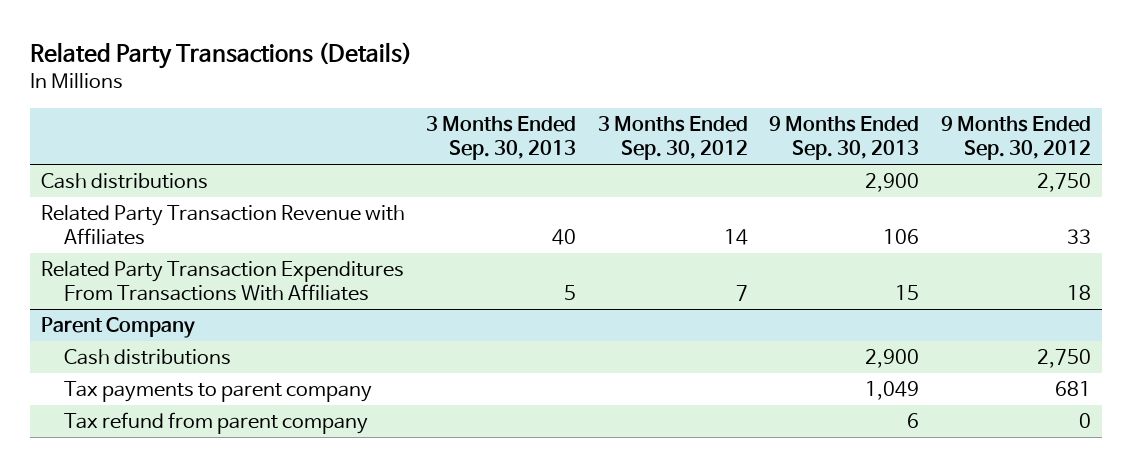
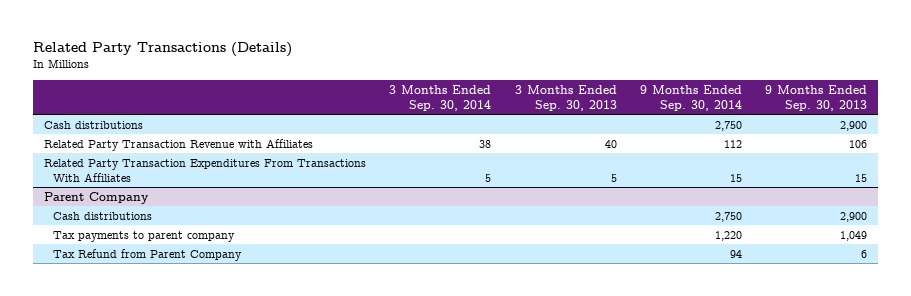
[597,116,748,161] 3 Months Ended Sep. 30, 2012 -> none
[940,116,1091,161] 9 Months Ended Sep. 30, 2012 -> none
none -> [389,84,492,112] 3 Months Ended Sep. 30, 2014
none -> [639,84,742,112] 9 Months Ended Sep. 30, 2014
[63,412,368,435] Tax refund from parent company -> [53,248,243,261] Tax Refund from Parent Company

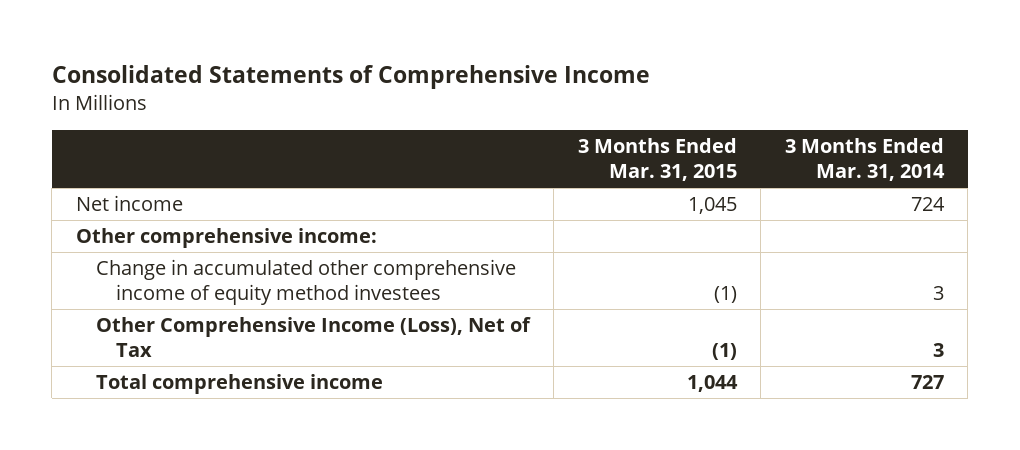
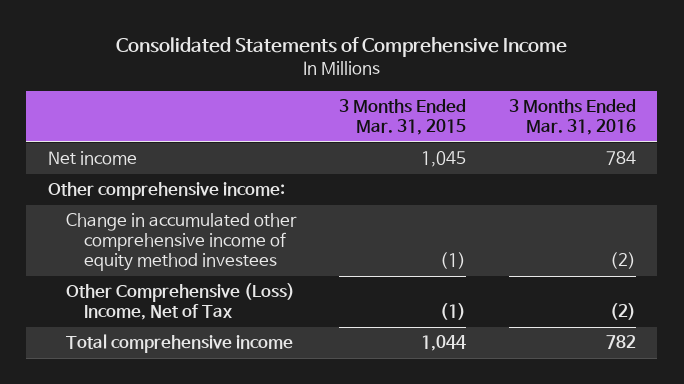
[784,138,945,182] 3 Months Ended Mar. 31, 2014 -> none
none -> [508,99,636,136] 3 Months Ended Mar. 31, 2016
[95,317,531,358] Other Comprehensive Income (Loss), Net of Tax -> [65,283,295,321] Other Comprehensive (Loss) Income, Net of Tax

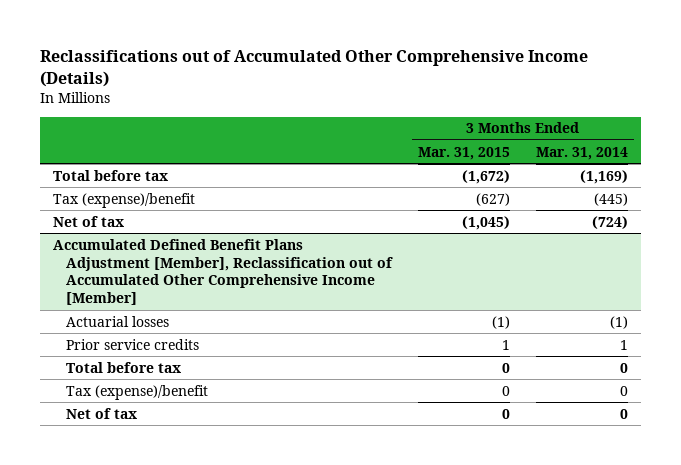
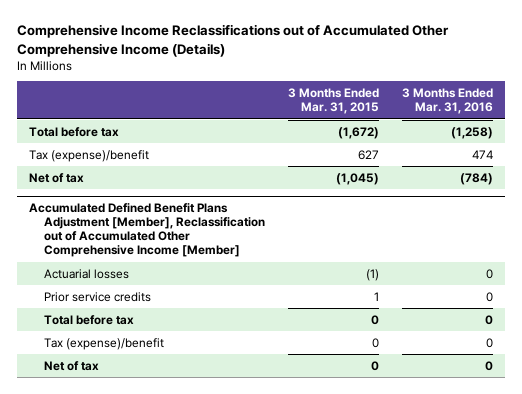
[39,49,588,87] Reclassifications out of Accumulated Other Comprehensive Income (Details) -> [17,24,450,57] Comprehensive Income Reclassifications out of Accumulated Other Comprehensive Income (Details)
[535,146,628,160] Mar. 31, 2014 -> none
none -> [402,88,494,115] 3 Months Ended Mar. 31, 2016
[476,192,511,206] (627) -> [358,149,380,160] 627

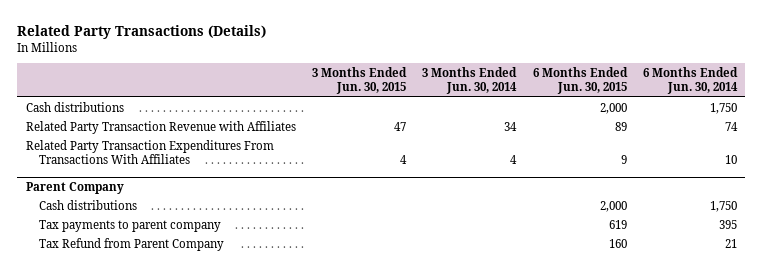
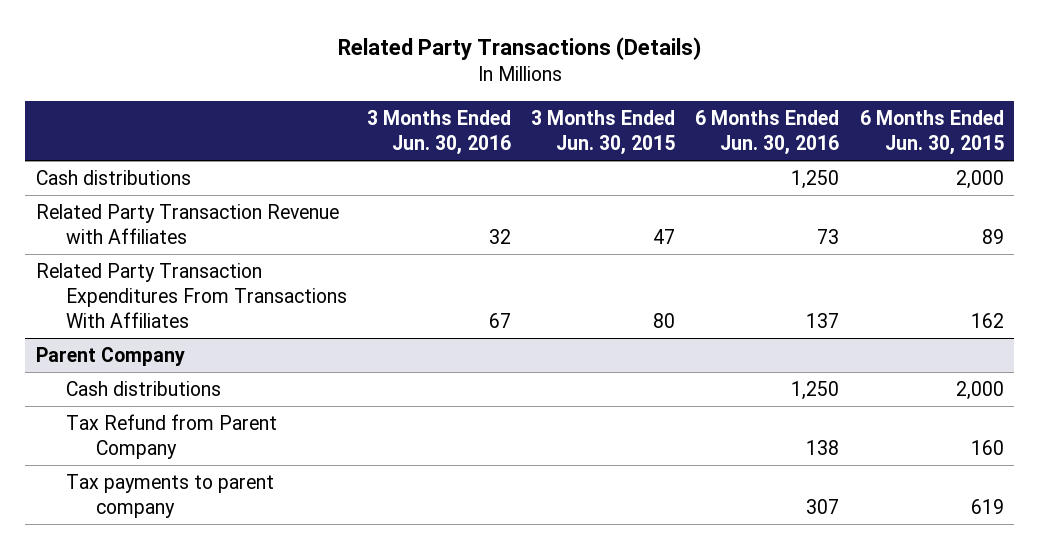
[422,67,518,95] 3 Months Ended Jun. 30, 2014 -> none
[643,67,739,95] 6 Months Ended Jun. 30, 2014 -> none
none -> [367,109,512,155] 3 Months Ended Jun. 30, 2016
none -> [695,109,840,155] 6 Months Ended Jun. 30, 2016
[399,155,407,165] 4 -> [653,312,676,328] 80
[620,155,627,165] 9 -> [970,312,1004,328] 162
[39,219,222,232] Tax payments to parent company -> [65,474,274,518] Tax payments to parent company

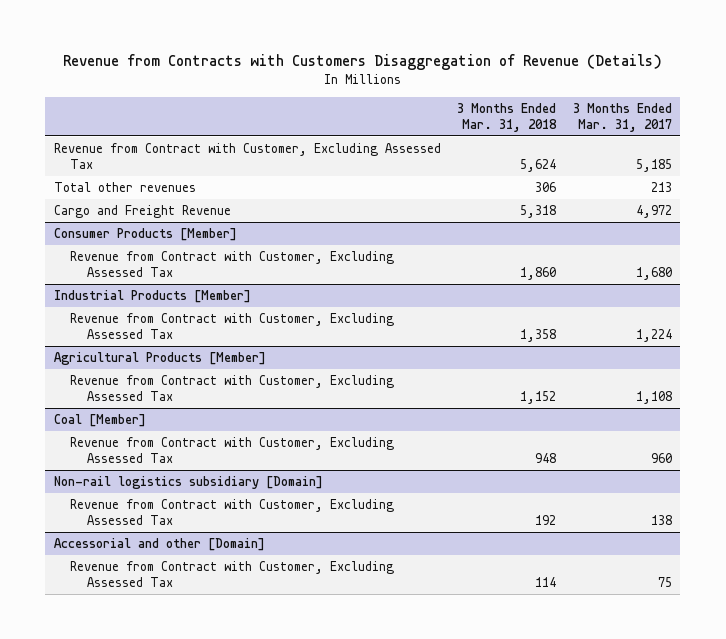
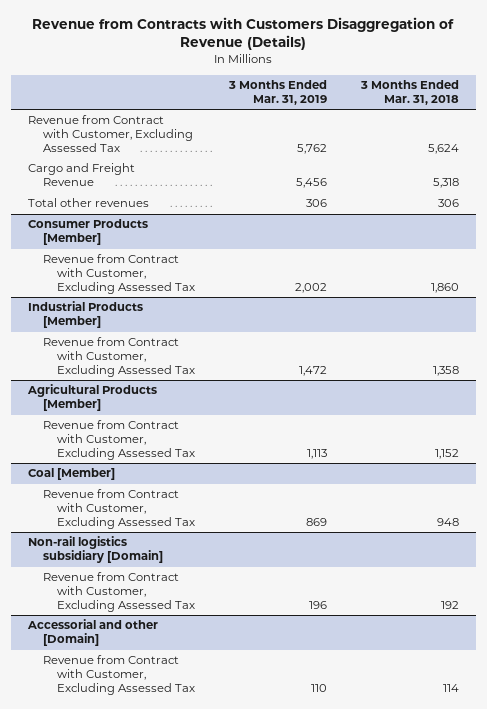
[572,102,672,132] 3 Months Ended Mar. 31, 2017 -> none
none -> [227,80,327,106] 3 Months Ended Mar. 31, 2019
[53,182,196,193] Total other revenues -> [28,198,150,208] Total other revenues

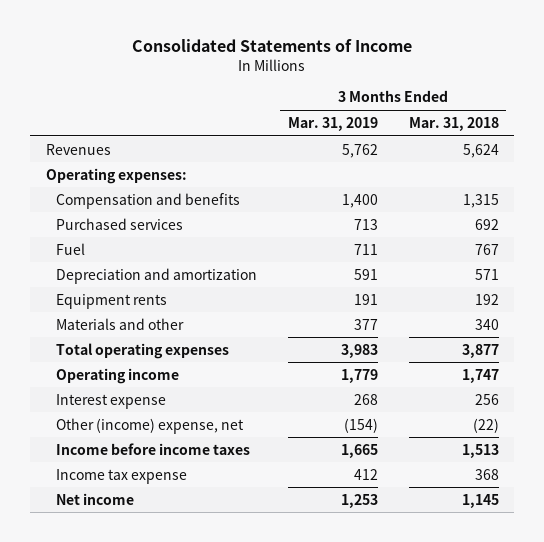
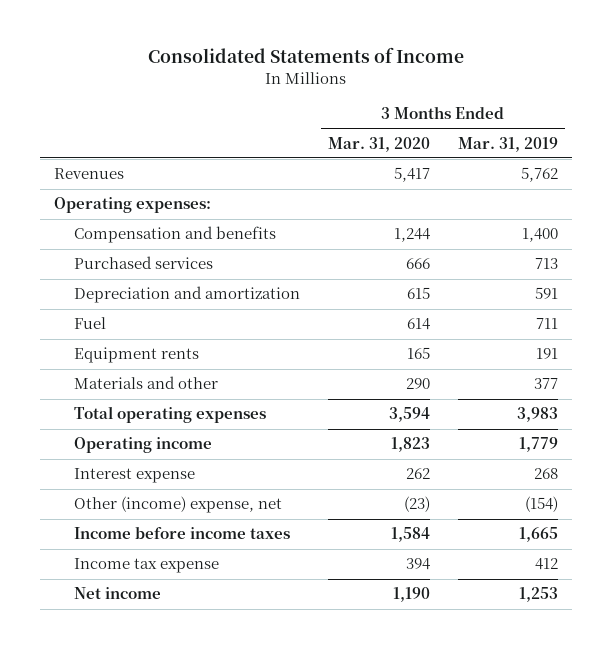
[408,116,499,131] Mar. 31, 2018 -> none
none -> [327,136,430,152] Mar. 31, 2020
[55,242,85,255] Fuel -> [73,317,106,330] Fuel

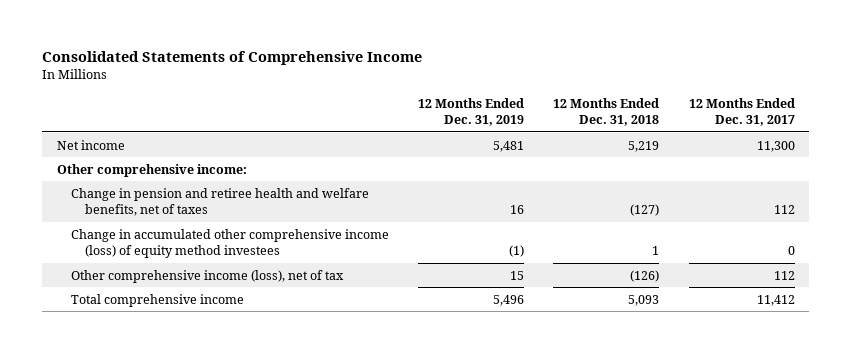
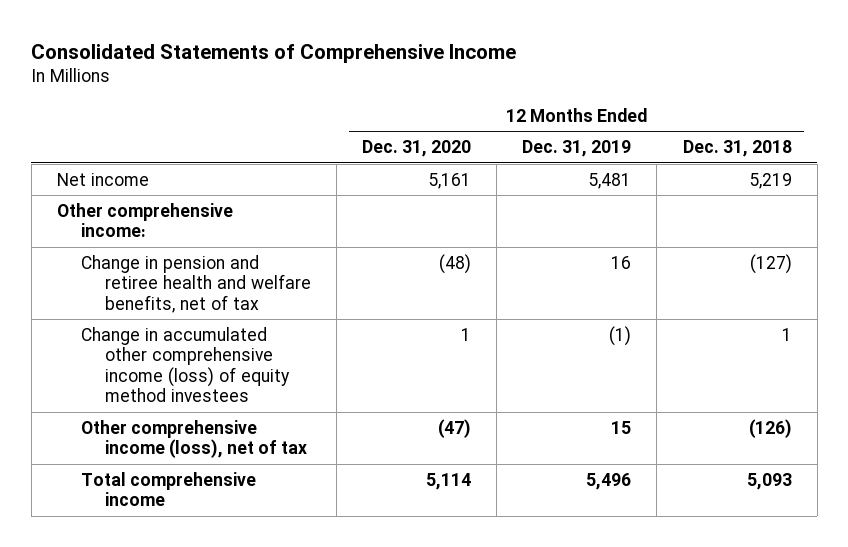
[688,98,795,127] 12 Months Ended Dec. 31, 2017 -> none
none -> [361,140,471,158] Dec. 31, 2020
[70,187,369,217] Change in pension and retiree health and welfare benefits, net of taxes -> [80,254,311,313] Change in pension and retiree health and welfare benefits, net of tax

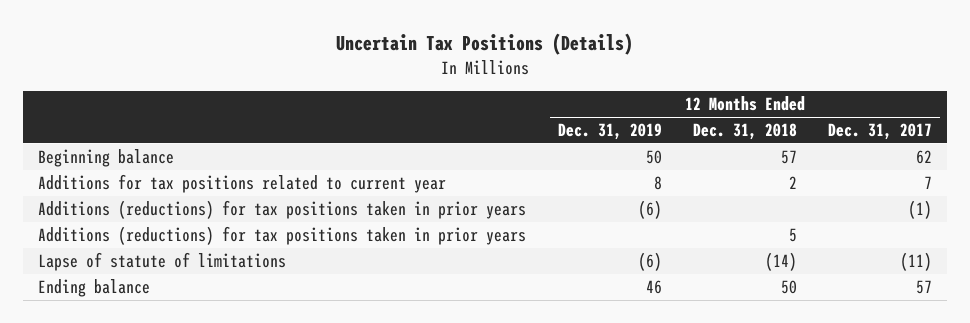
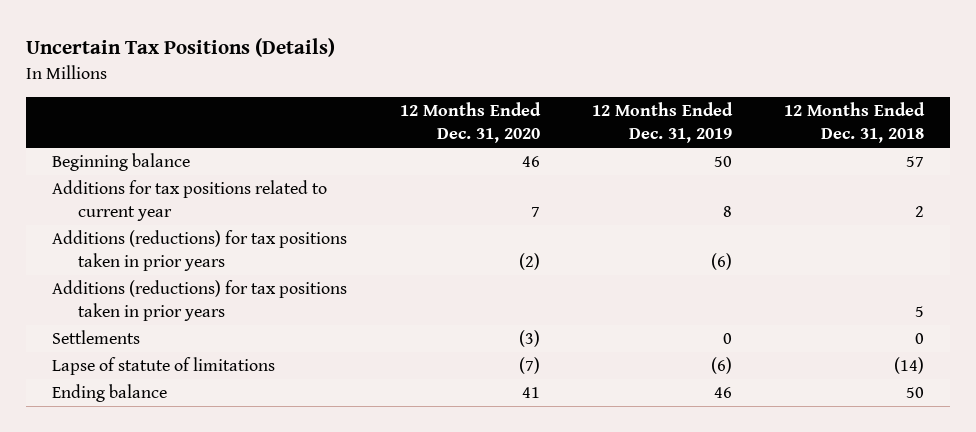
[827,123,932,141] Dec. 31, 2017 -> none
none -> [399,101,541,143] 12 Months Ended Dec. 31, 2020
none -> [52,330,141,345] Settlements

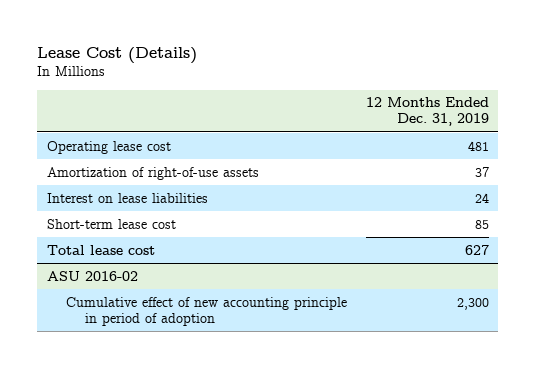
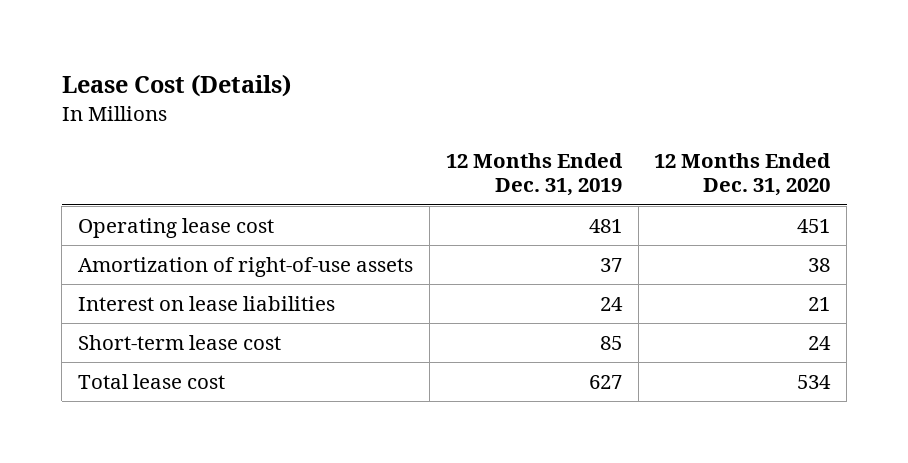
none -> [654,152,832,197] 12 Months Ended Dec. 31, 2020
[46,270,138,281] ASU 2016-02 -> none
[66,296,348,326] Cumulative effect of new accounting principle in period of adoption -> none

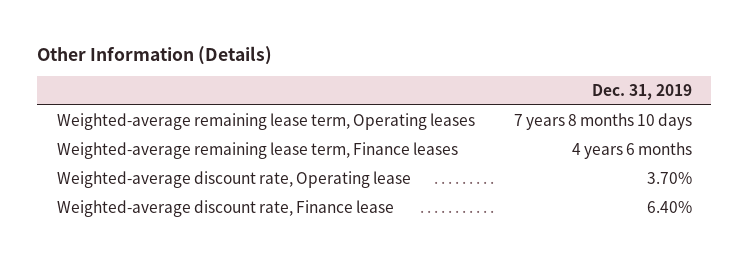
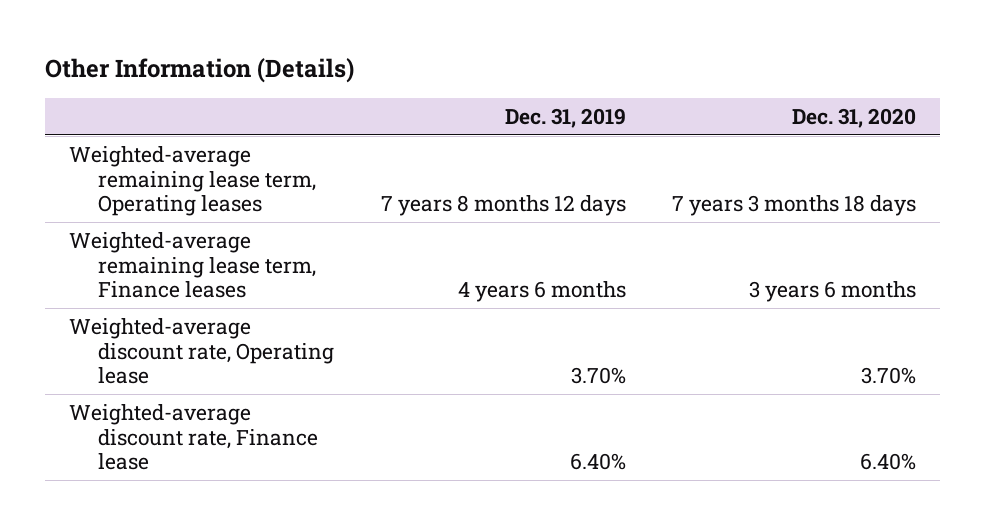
none -> [792,107,917,128] Dec. 31, 2020
[513,112,692,130] 7 years 8 months 10 days -> [380,195,626,217] 7 years 8 months 12 days

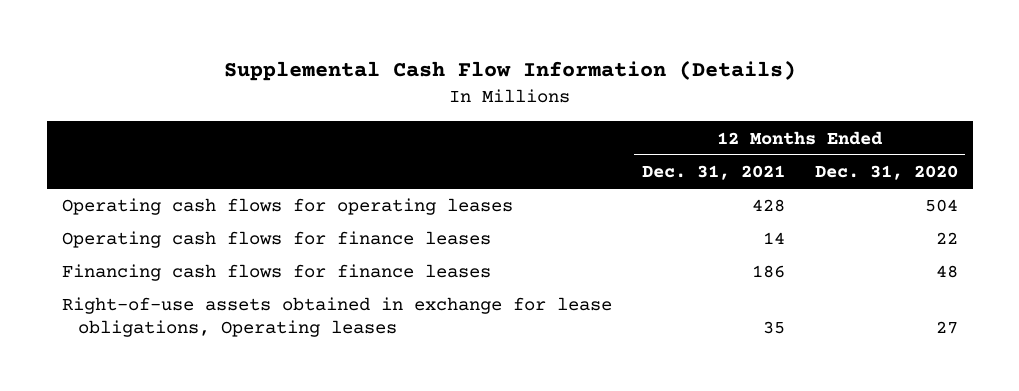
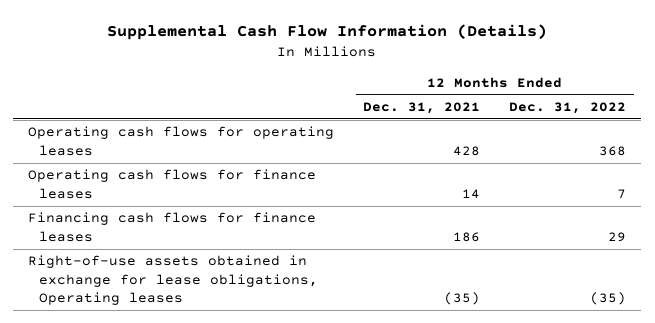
[814,164,958,180] Dec. 31, 2020 -> none
none -> [509,102,627,115] Dec. 31, 2022
[762,321,785,335] 35 -> [444,292,481,306] (35)

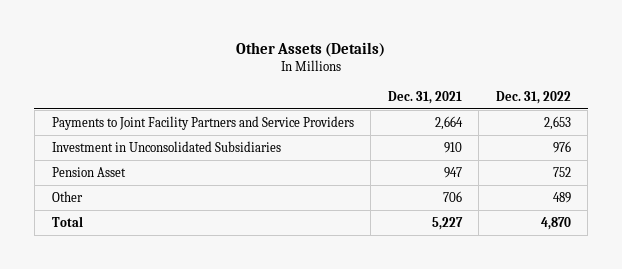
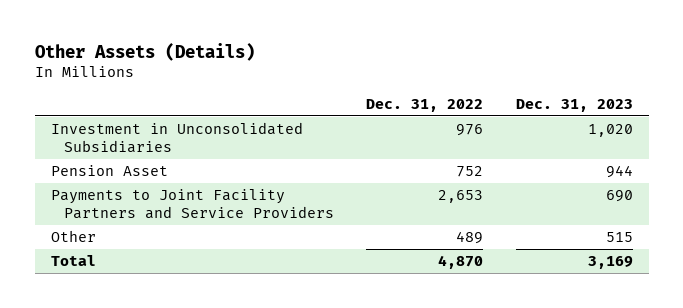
[387,90,462,104] Dec. 31, 2021 -> none
none -> [515,99,633,113] Dec. 31, 2023
[51,115,354,130] Payments to Joint Facility Partners and Service Providers -> [50,188,335,220] Payments to Joint Facility Partners and Service Providers

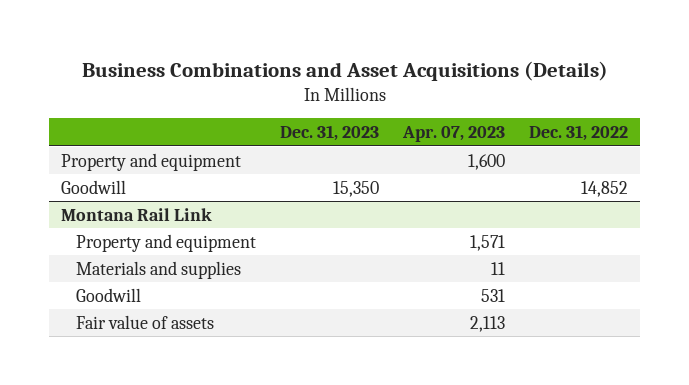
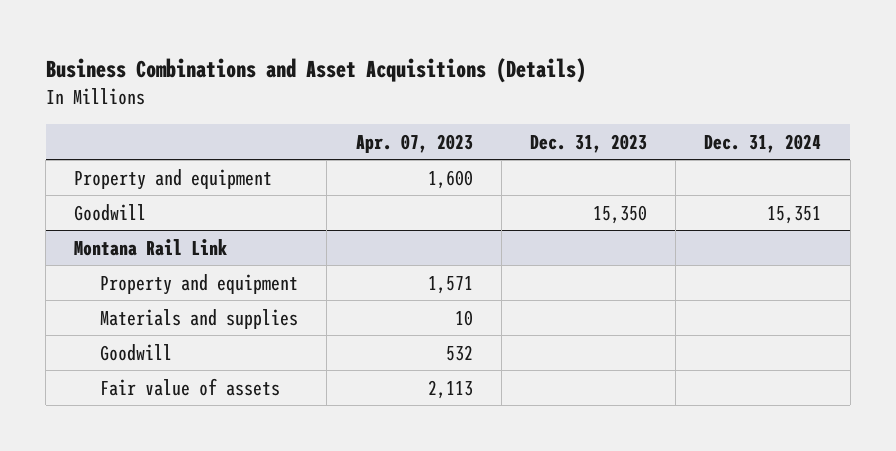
[528,124,628,141] Dec. 31, 2022 -> none
none -> [704,133,822,153] Dec. 31, 2024
[491,261,506,275] 11 -> [454,309,473,326] 10
[481,288,506,302] 531 -> [445,344,473,361] 532

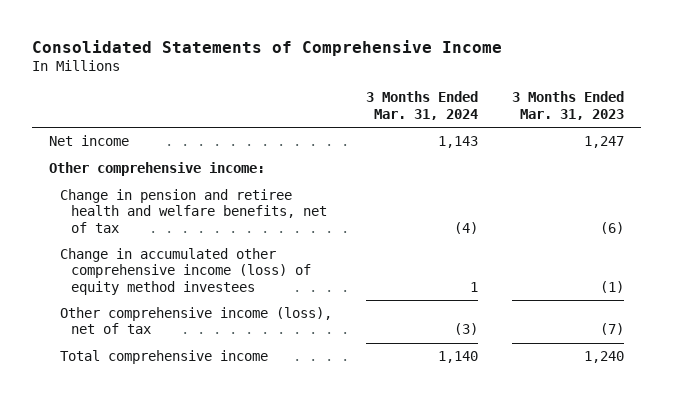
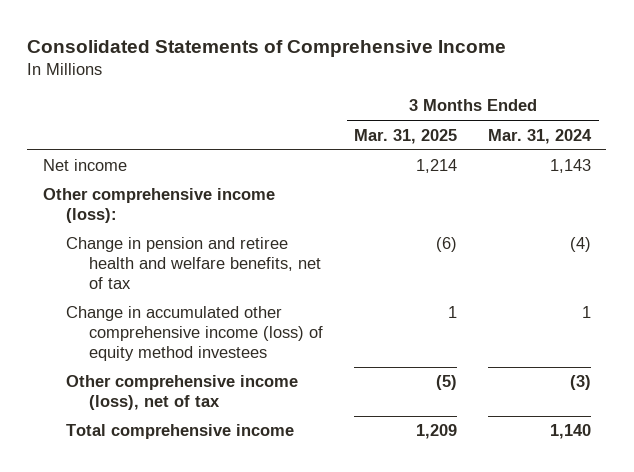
[511,91,624,120] 3 Months Ended Mar. 31, 2023 -> none
none -> [354,128,458,144] Mar. 31, 2025
[49,162,266,177] Other comprehensive income: -> [42,188,275,224] Other comprehensive income (loss):

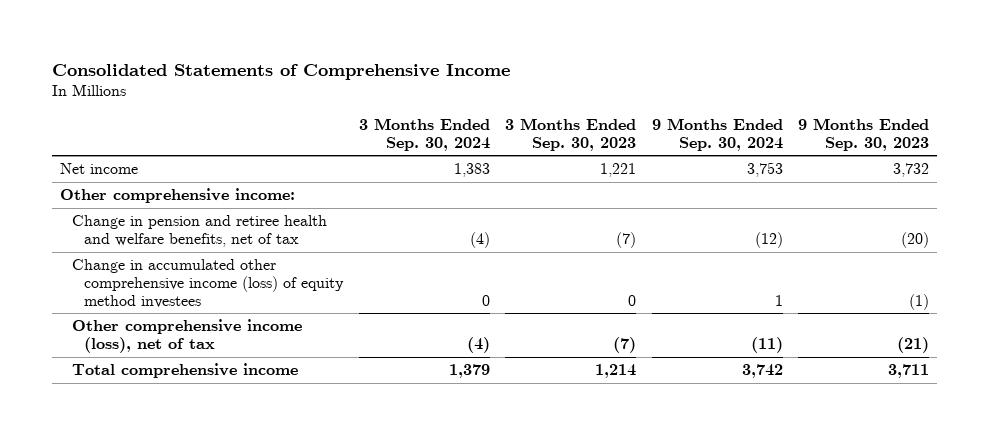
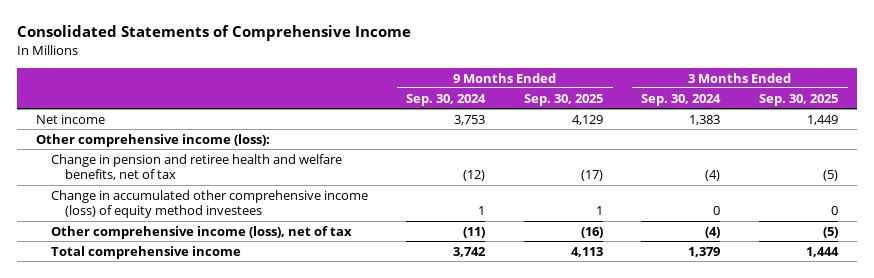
[505,117,637,151] 3 Months Ended Sep. 30, 2023 -> none
[798,117,930,151] 9 Months Ended Sep. 30, 2023 -> none
none -> [523,93,603,106] Sep. 30, 2025
none -> [759,93,839,106] Sep. 30, 2025
[59,188,295,204] Other comprehensive income: -> [36,133,271,147] Other comprehensive income (loss):

